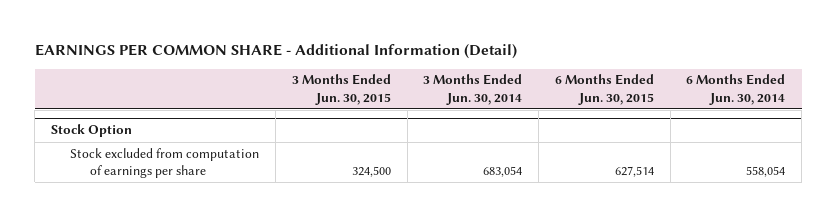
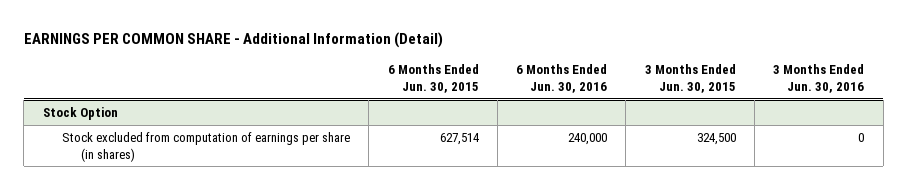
[423,74,523,105] 3 Months Ended Jun. 30, 2014 -> none
[686,74,786,105] 6 Months Ended Jun. 30, 2014 -> none
none -> [516,64,608,93] 6 Months Ended Jun. 30, 2016
none -> [773,64,865,93] 3 Months Ended Jun. 30, 2016
[70,147,260,179] Stock excluded from computation of earnings per share -> [62,132,351,162] Stock excluded from computation of earnings per share (in shares)

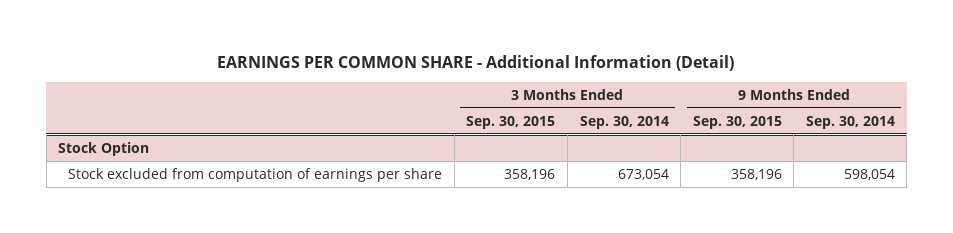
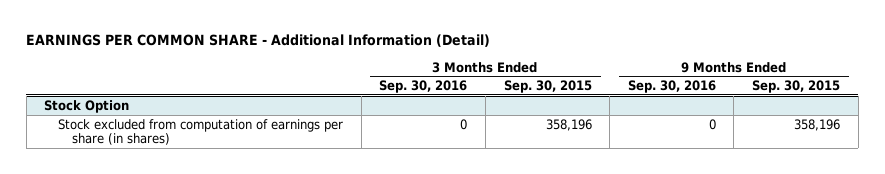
[579,115,669,129] Sep. 30, 2014 -> none
[805,115,895,129] Sep. 30, 2014 -> none
none -> [379,80,468,94] Sep. 30, 2016
none -> [627,80,716,94] Sep. 30, 2016
[68,167,443,182] Stock excluded from computation of earnings per share -> [58,118,344,145] Stock excluded from computation of earnings per share (in shares)

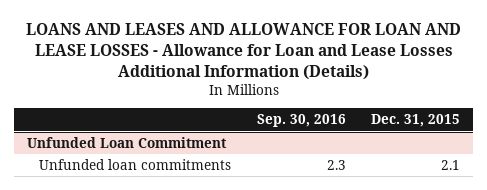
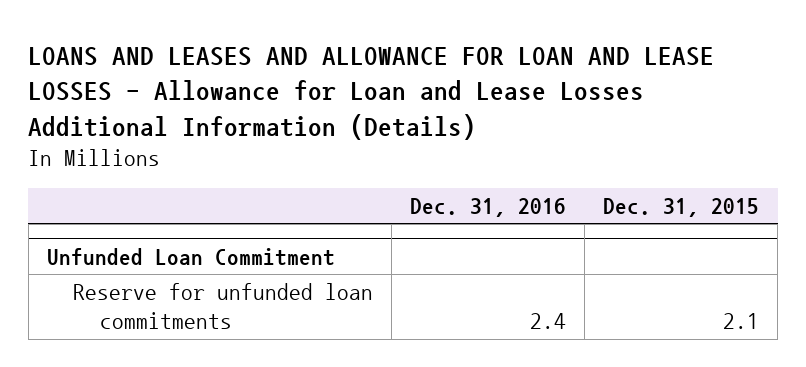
[256,114,346,128] Sep. 30, 2016 -> none
none -> [410,198,567,218] Dec. 31, 2016
[39,158,232,170] Unfunded loan commitments -> [73,282,374,330] Reserve for unfunded loan commitments

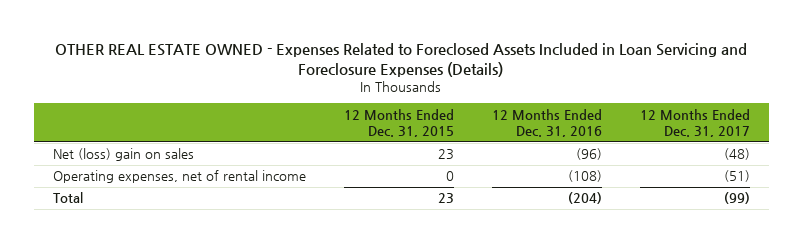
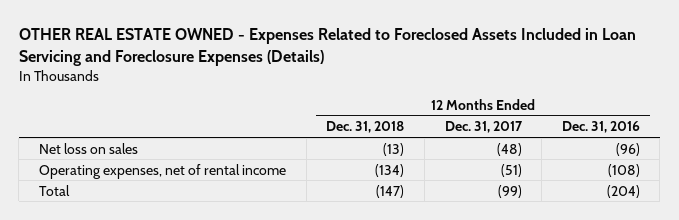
[343,108,454,138] 12 Months Ended Dec. 31, 2015 -> none
none -> [326,121,405,134] Dec. 31, 2018
[53,148,195,162] Net (loss) gain on sales -> [39,142,139,154] Net loss on sales

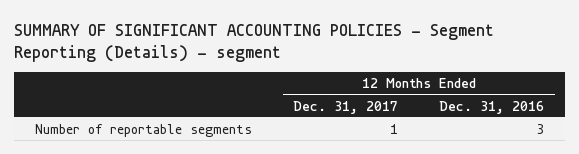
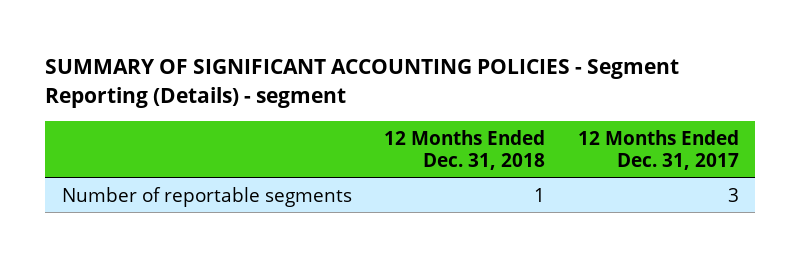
[439,100,545,114] Dec. 31, 2016 -> none
none -> [384,129,546,170] 12 Months Ended Dec. 31, 2018
[389,124,398,135] 1 -> [728,187,740,202] 3

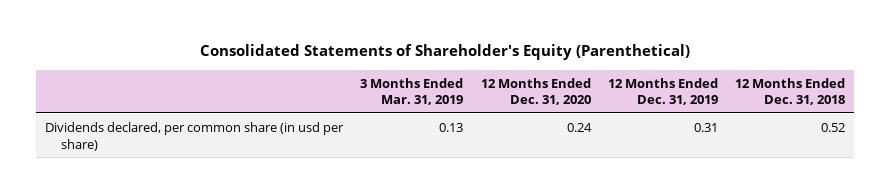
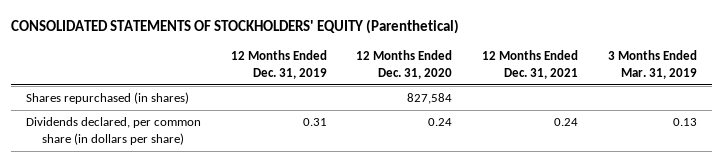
[200,44,691,61] Consolidated Statements of Shareholder's Equity (Parenthetical) -> [10,18,459,34] CONSOLIDATED STATEMENTS OF STOCKHOLDERS' EQUITY (Parenthetical)
[735,77,846,106] 12 Months Ended Dec. 31, 2018 -> none
none -> [482,50,579,79] 12 Months Ended Dec. 31, 2021
none -> [25,92,189,105] Shares repurchased (in shares)
[44,122,344,151] Dividends declared, per common share (in usd per share) -> [25,117,201,145] Dividends declared, per common share (in dollars per share)

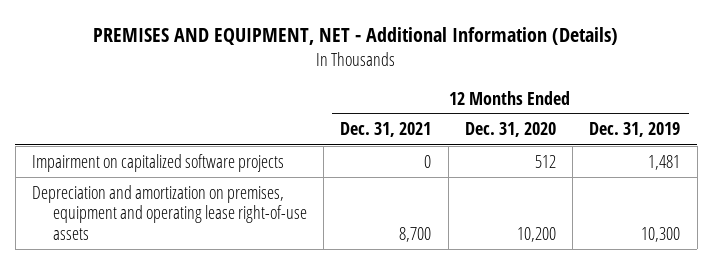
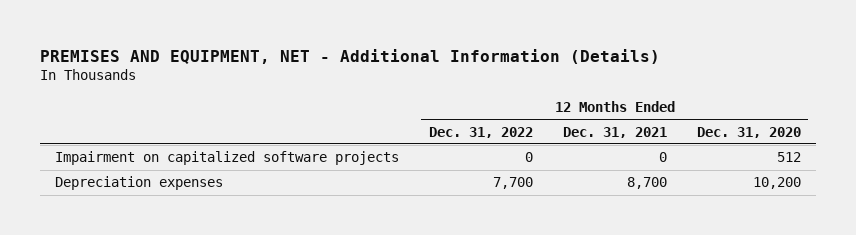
[589,122,681,138] Dec. 31, 2019 -> none
none -> [428,126,533,138] Dec. 31, 2022
[32,184,307,241] Depreciation and amortization on premises, equipment and operating lease right-of-use assets -> [54,176,223,191] Depreciation expenses

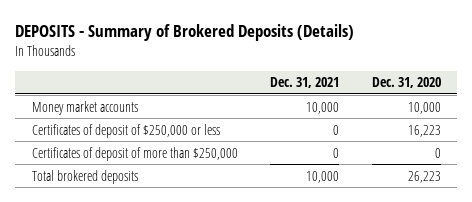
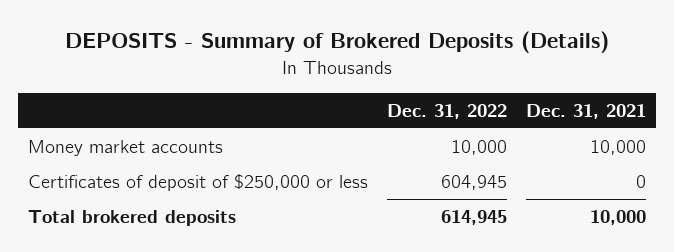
[371,77,441,89] Dec. 31, 2020 -> none
none -> [386,103,507,119] Dec. 31, 2022
[31,146,238,161] Certificates of deposit of more than $250,000 -> none

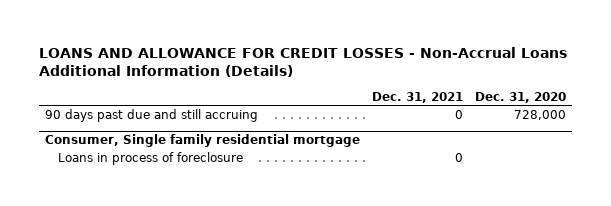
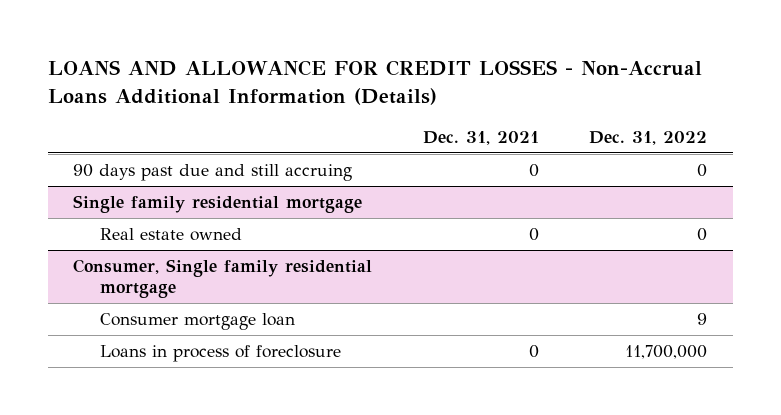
[474,91,566,103] Dec. 31, 2020 -> none
none -> [589,130,708,145] Dec. 31, 2022
none -> [73,195,363,214] Single family residential mortgage
none -> [99,228,242,242] Real estate owned
none -> [99,313,295,331] Consumer mortgage loan

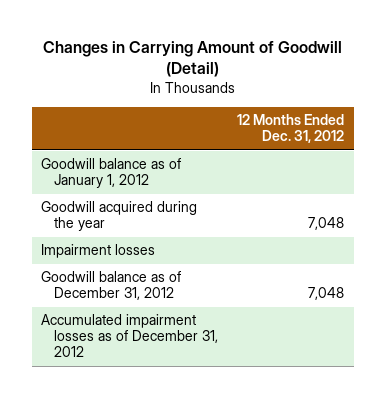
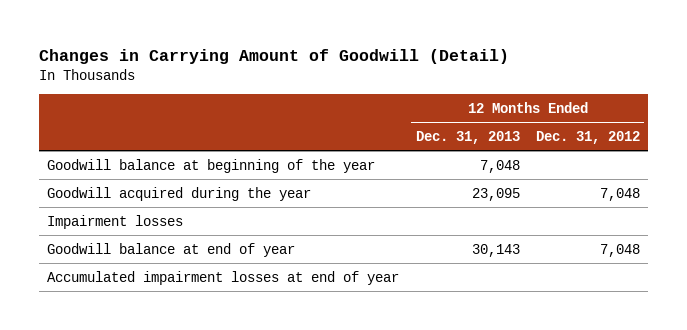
none -> [415,131,520,145] Dec. 31, 2013
[41,158,182,189] Goodwill balance as of January 1, 2012 -> none
none -> [47,158,376,173] Goodwill balance at beginning of the year
[41,271,182,301] Goodwill balance as of December 31, 2012 -> [47,242,296,257] Goodwill balance at end of year
[41,314,218,358] Accumulated impairment losses as of December 31, 2012 -> [47,270,400,285] Accumulated impairment losses at end of year

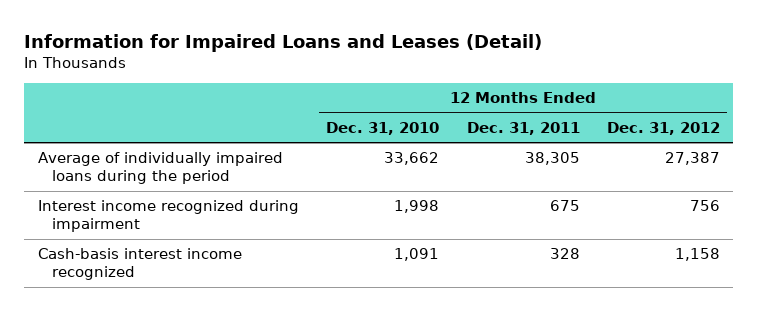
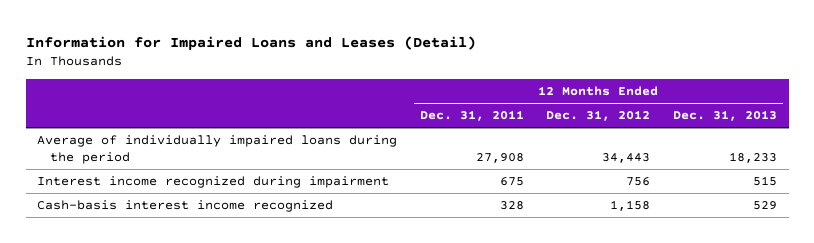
[326,121,440,135] Dec. 31, 2010 -> none
none -> [673,110,778,122] Dec. 31, 2013
[524,152,580,166] 38,305 -> [475,153,524,164] 27,908
[664,152,720,166] 27,387 -> [602,153,651,164] 34,443

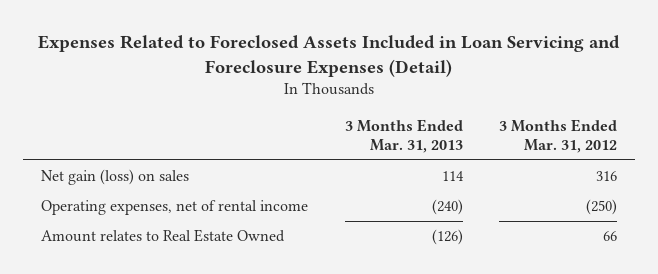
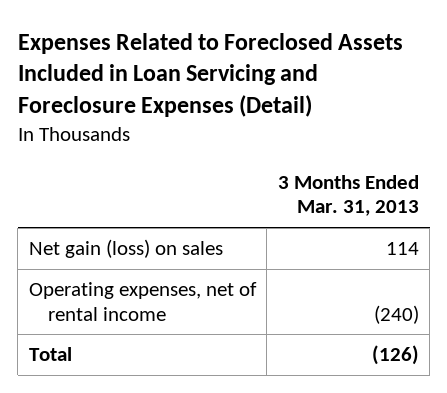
[499,118,618,153] 3 Months Ended Mar. 31, 2012 -> none
[41,229,286,243] Amount relates to Real Estate Owned -> [28,346,72,361] Total

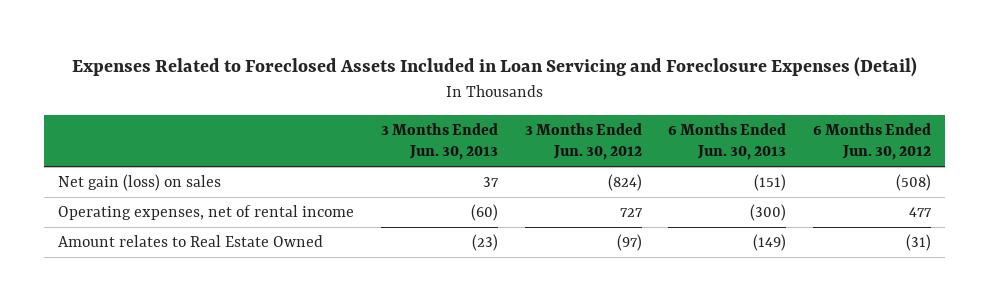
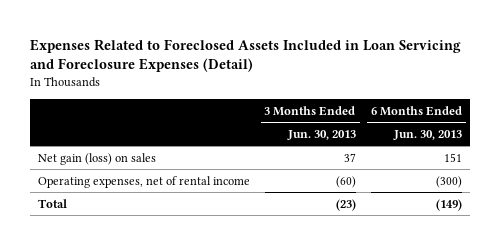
[524,123,642,161] 3 Months Ended Jun. 30, 2012 -> none
[813,123,932,161] 6 Months Ended Jun. 30, 2012 -> none
[754,174,787,192] (151) -> [444,152,463,162] 151
[57,235,323,248] Amount relates to Real Estate Owned -> [37,198,67,208] Total

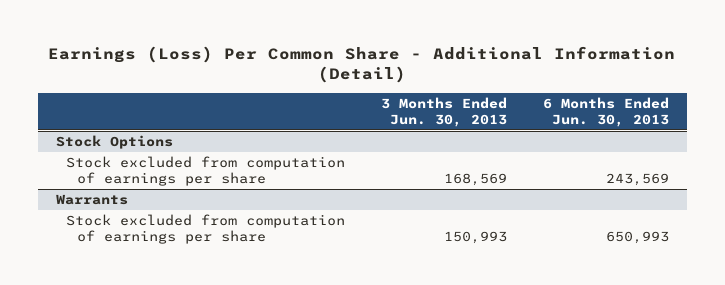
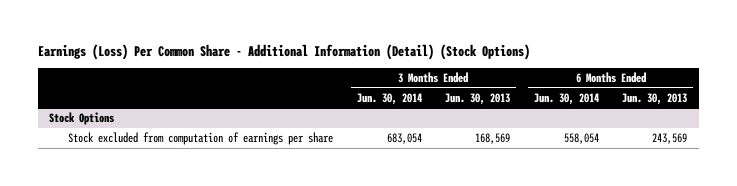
[48,45,676,84] Earnings (Loss) Per Common Share - Additional Information (Detail) -> [37,44,530,61] Earnings (Loss) Per Common Share - Additional Information (Detail) (Stock Options)
none -> [356,92,422,105] Jun. 30, 2014
none -> [533,92,599,105] Jun. 30, 2014
[56,194,129,206] Warrants -> none
[66,214,346,245] Stock excluded from computation of earnings per share -> none

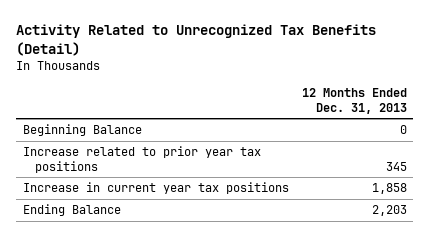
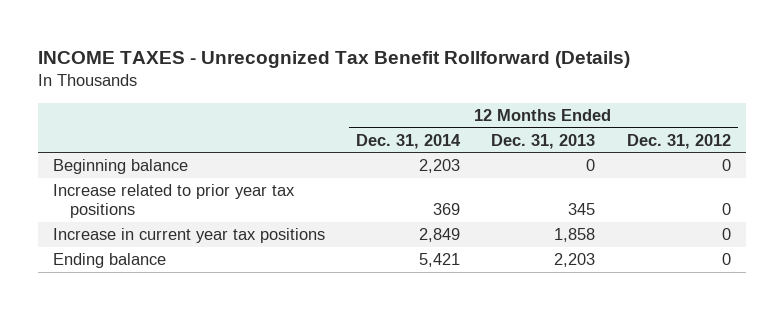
[15,23,376,56] Activity Related to Unrecognized Tax Benefits (Detail) -> [37,50,630,68] INCOME TAXES - Unrecognized Tax Benefit Rollforward (Details)
none -> [356,133,462,149] Dec. 31, 2014
none -> [626,133,731,149] Dec. 31, 2012
[22,124,142,137] Beginning Balance -> [53,159,189,175] Beginning balance
[22,204,121,217] Ending Balance -> [53,253,167,269] Ending balance

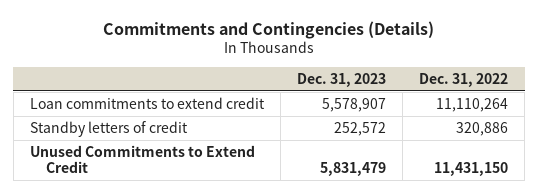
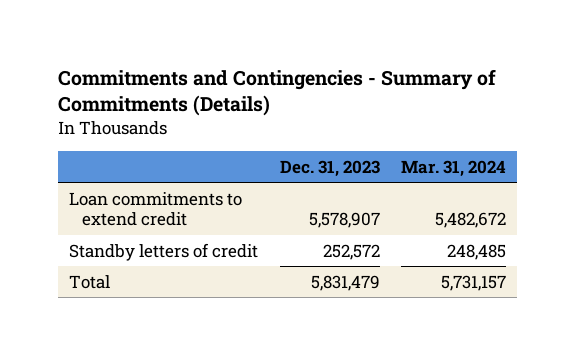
[103,20,435,39] Commitments and Contingencies (Details) -> [58,68,497,117] Commitments and Contingencies - Summary of Commitments (Details)
[419,72,509,87] Dec. 31, 2022 -> none
none -> [401,159,507,177] Mar. 31, 2024
[29,144,255,174] Unused Commitments to Extend Credit -> [69,274,111,289] Total

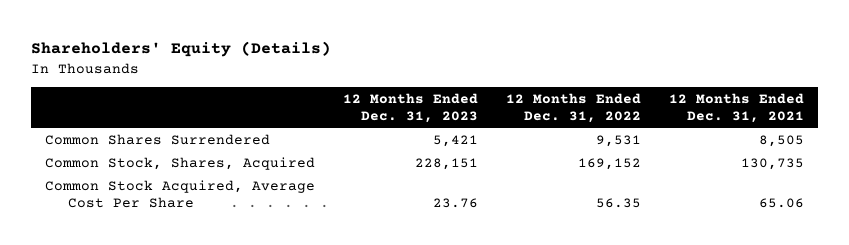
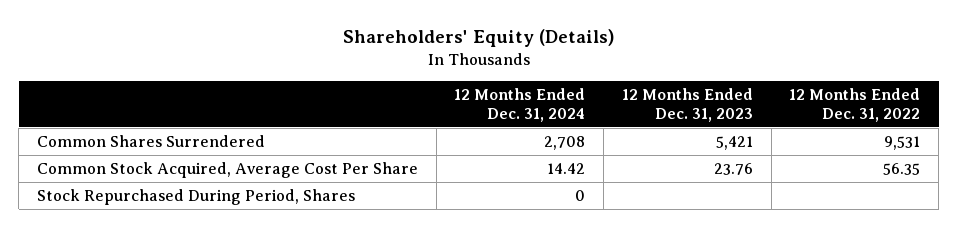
[669,92,805,123] 12 Months Ended Dec. 31, 2021 -> none
none -> [454,87,586,122] 12 Months Ended Dec. 31, 2024
[45,156,316,170] Common Stock, Shares, Acquired -> none
none -> [36,189,355,206] Stock Repurchased During Period, Shares

